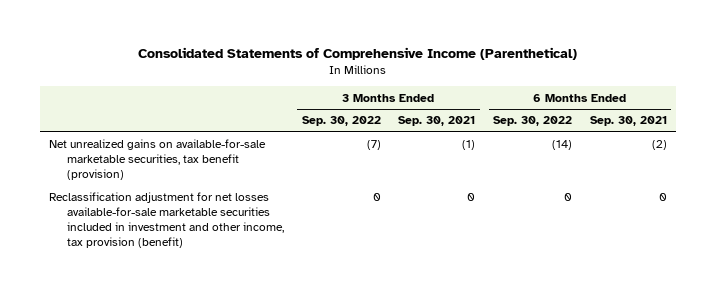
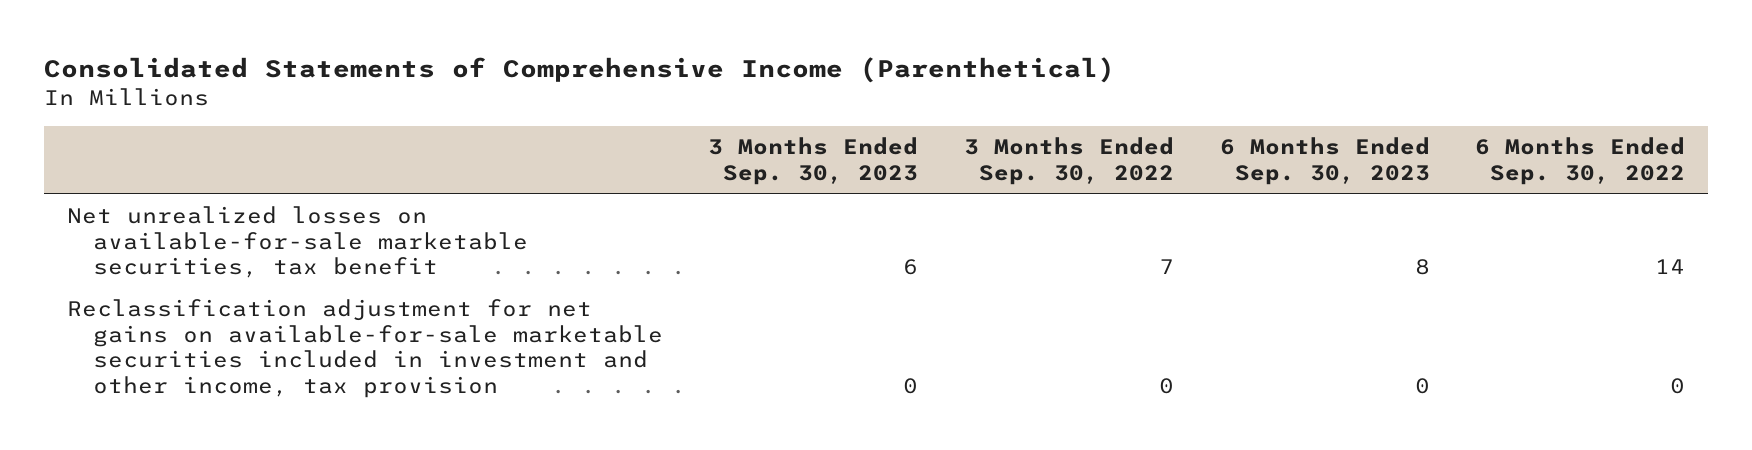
[398,116,476,127] Sep. 30, 2021 -> none
[589,116,667,127] Sep. 30, 2021 -> none
none -> [708,137,919,185] 3 Months Ended Sep. 30, 2023
none -> [1219,137,1430,185] 6 Months Ended Sep. 30, 2023
[48,139,266,181] Net unrealized gains on available-for-sale marketable securities, tax benefit (provision) -> [66,206,528,279] Net unrealized losses on available-for-sale marketable securities, tax benefit
[366,140,381,151] (7) -> [1159,259,1175,275] 7
[552,140,573,151] (14) -> [1655,259,1686,275] 14
[48,192,284,249] Reclassification adjustment for net losses available-for-sale marketable securities included in investment and other income, tax provision (benefit) -> [66,299,663,398] Reclassification adjustment for net gains on available-for-sale marketable securities included in investment and other income, tax provision

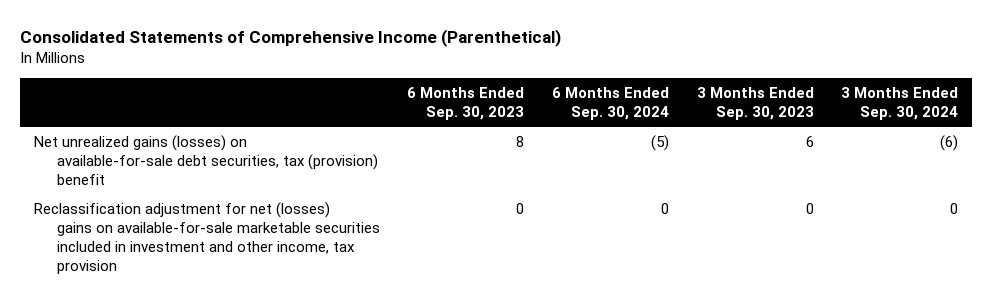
[964,137,1175,185] 3 Months Ended Sep. 30, 2022 -> none
[1475,137,1686,185] 6 Months Ended Sep. 30, 2022 -> none
none -> [551,87,669,120] 6 Months Ended Sep. 30, 2024
none -> [841,87,959,120] 3 Months Ended Sep. 30, 2024
[66,206,528,279] Net unrealized losses on available-for-sale marketable securities, tax benefit -> [33,134,378,185] Net unrealized gains (losses) on available-for-sale debt securities, tax (provision) benefit
[66,299,663,398] Reclassification adjustment for net gains on available-for-sale marketable securities included in investment and other income, tax provision -> [33,201,380,274] Reclassification adjustment for net (losses) gains on available-for-sale marketable securities included in investment and other income, tax provision

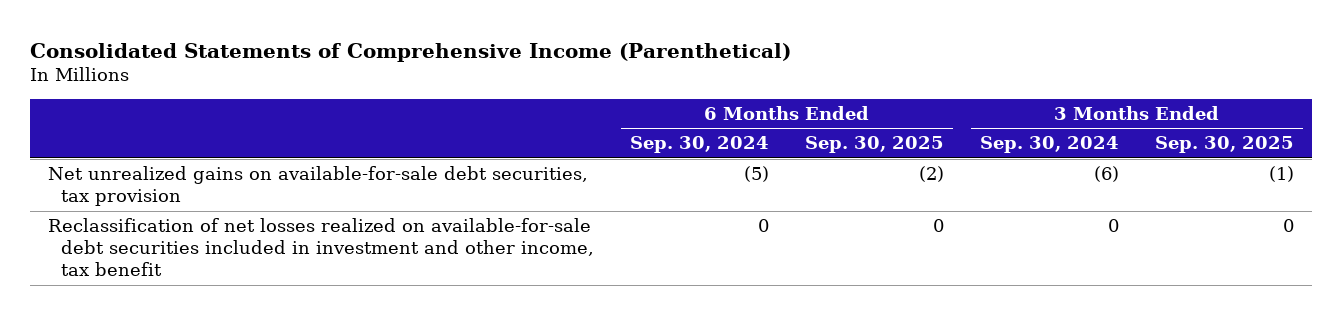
[407,87,525,120] 6 Months Ended Sep. 30, 2023 -> none
[696,87,814,120] 3 Months Ended Sep. 30, 2023 -> none
none -> [804,136,944,154] Sep. 30, 2025
none -> [1154,136,1294,154] Sep. 30, 2025
[33,134,378,185] Net unrealized gains (losses) on available-for-sale debt securities, tax (provision) benefit -> [48,166,589,207] Net unrealized gains on available-for-sale debt securities, tax provision
[33,201,380,274] Reclassification adjustment for net (losses) gains on available-for-sale marketable securities included in investment and other income, tax provision -> [48,218,594,277] Reclassification of net losses realized on available-for-sale debt securities included in investment and other income, tax benefit

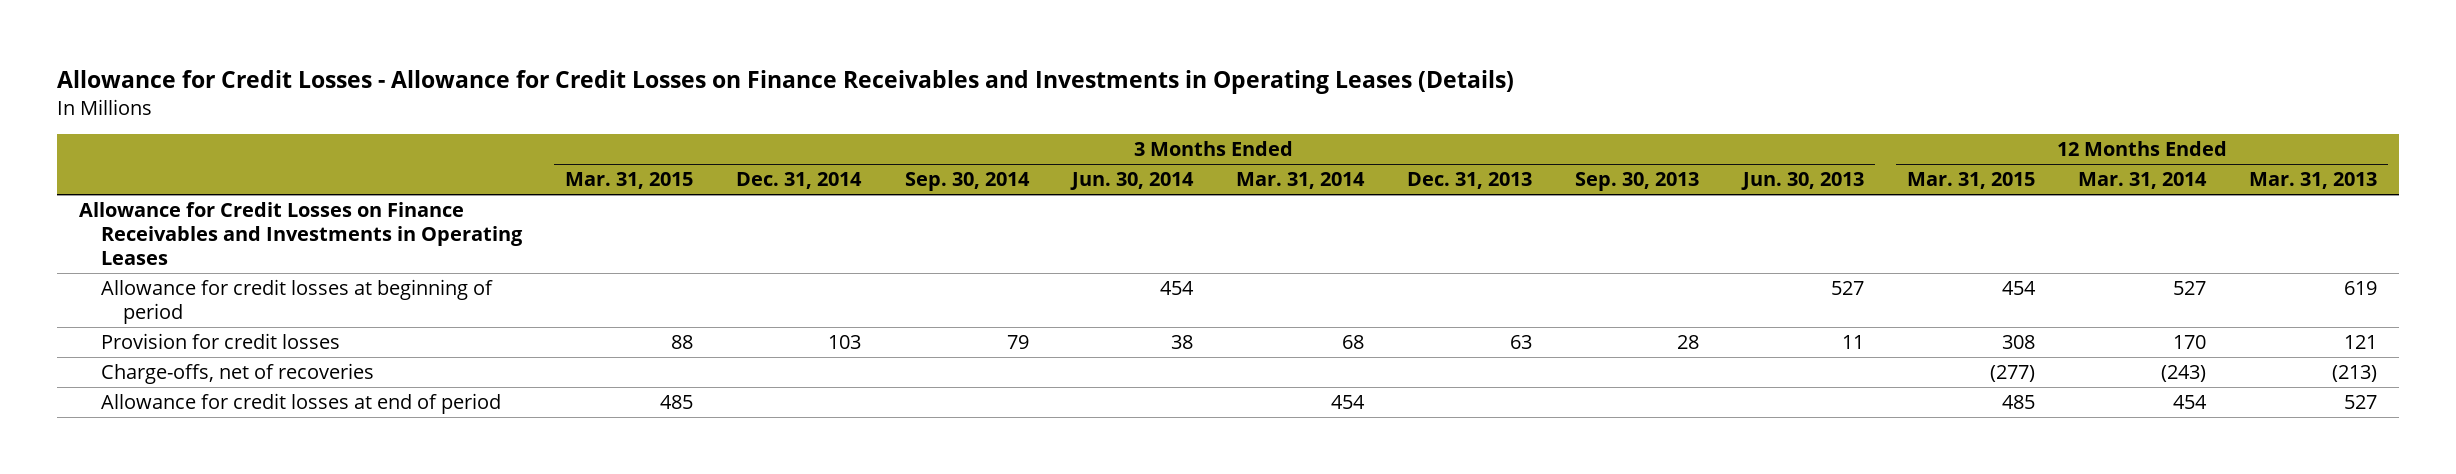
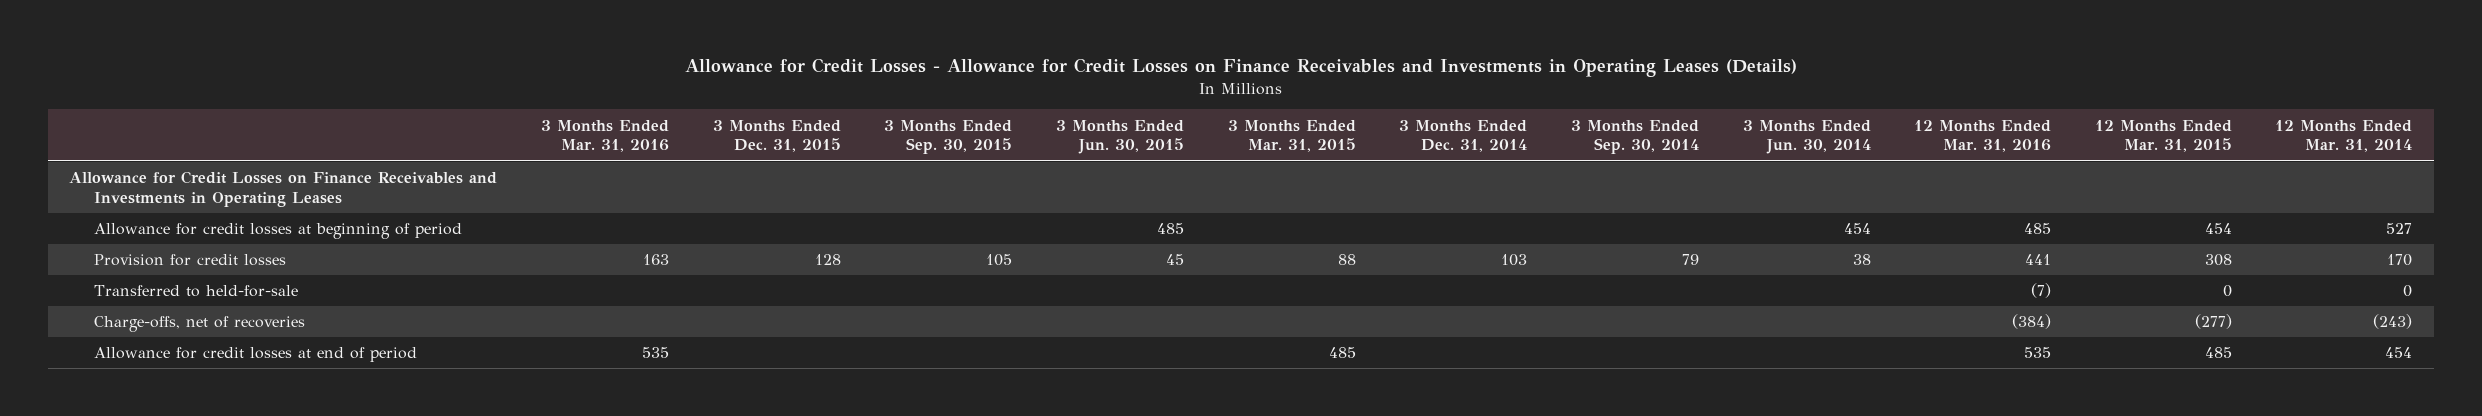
[1236,172,1366,190] Mar. 31, 2014 -> none
[1407,172,1533,190] Dec. 31, 2013 -> none
[1575,172,1700,192] Sep. 30, 2013 -> none
[1740,172,1864,191] Jun. 30, 2013 -> none
[2249,172,2378,190] Mar. 31, 2013 -> none
none -> [541,119,670,153] 3 Months Ended Mar. 31, 2016
none -> [712,119,841,153] 3 Months Ended Dec. 31, 2015
none -> [884,119,1013,155] 3 Months Ended Sep. 30, 2015
none -> [1056,119,1185,155] 3 Months Ended Jun. 30, 2015
none -> [1914,119,2052,153] 12 Months Ended Mar. 31, 2016
none -> [93,285,298,298] Transferred to held-for-sale

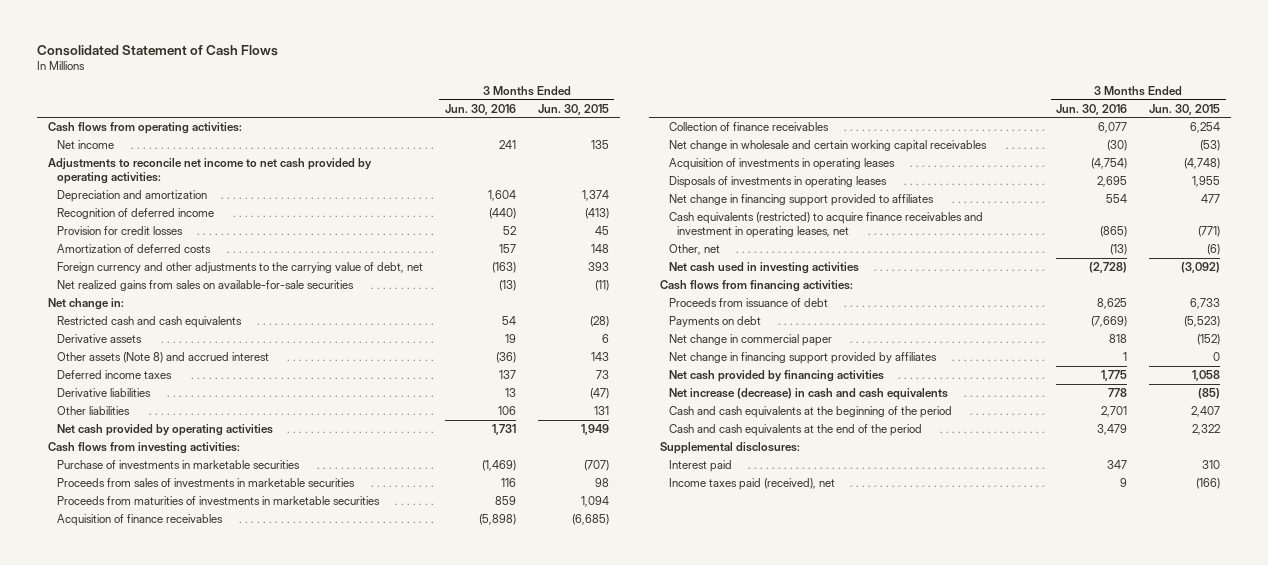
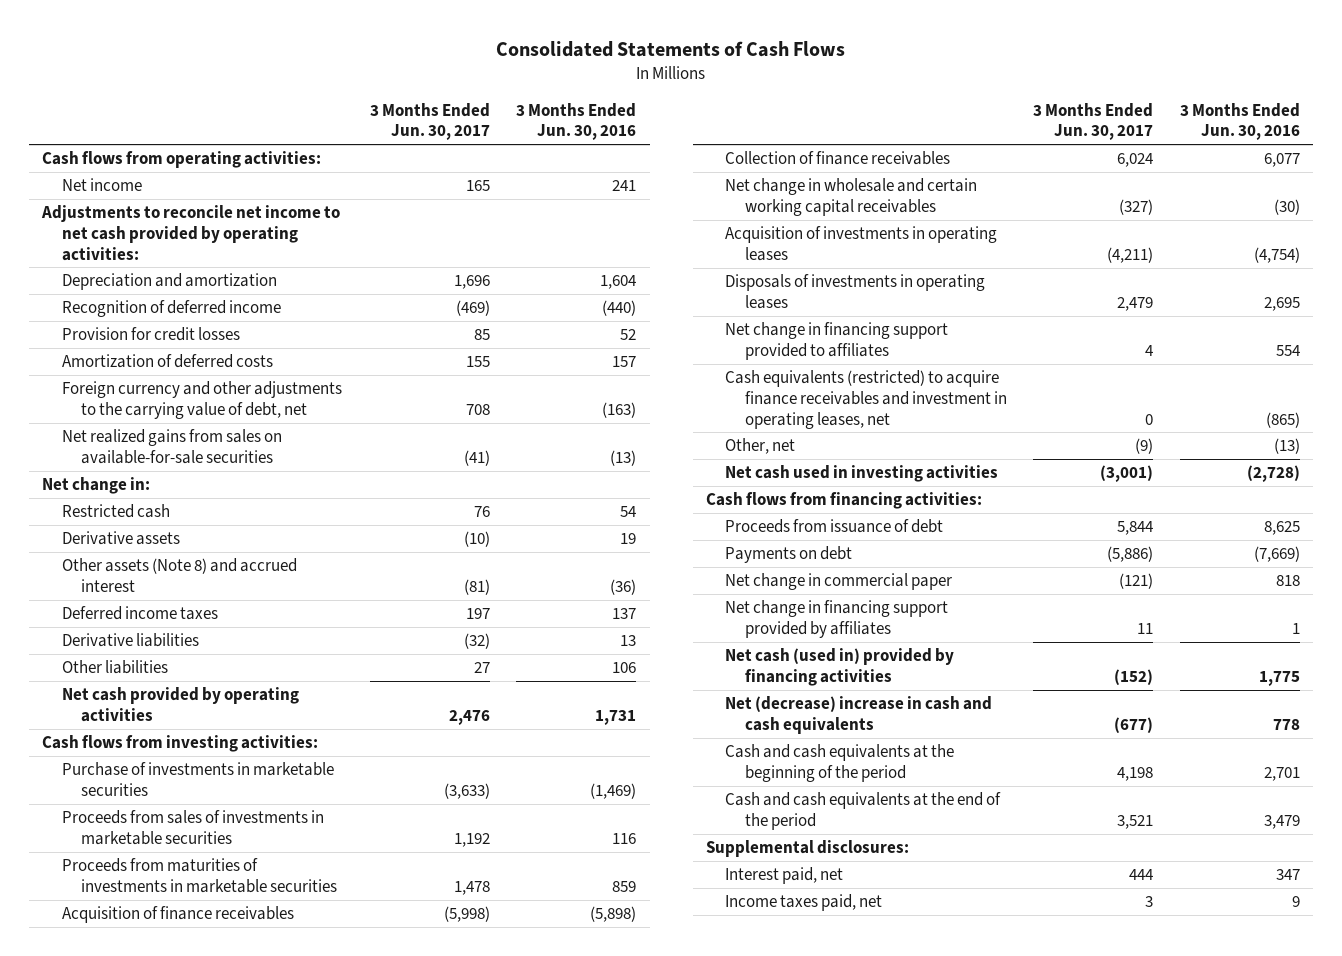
[36,44,278,56] Consolidated Statement of Cash Flows -> [496,40,846,57] Consolidated Statements of Cash Flows
[537,103,609,115] Jun. 30, 2015 -> none
none -> [369,102,490,141] 3 Months Ended Jun. 30, 2017
[56,316,242,329] Restricted cash and cash equivalents -> [61,504,170,519] Restricted cash
[668,370,884,383] Net cash provided by financing activities -> [725,648,955,686] Net cash (used in) provided by financing activities
[668,388,948,401] Net increase (decrease) in cash and cash equivalents -> [725,696,993,734] Net (decrease) increase in cash and cash equivalents
[668,460,732,473] Interest paid -> [725,867,844,885] Interest paid, net
[668,478,835,491] Income taxes paid (received), net -> [725,894,883,912] Income taxes paid, net

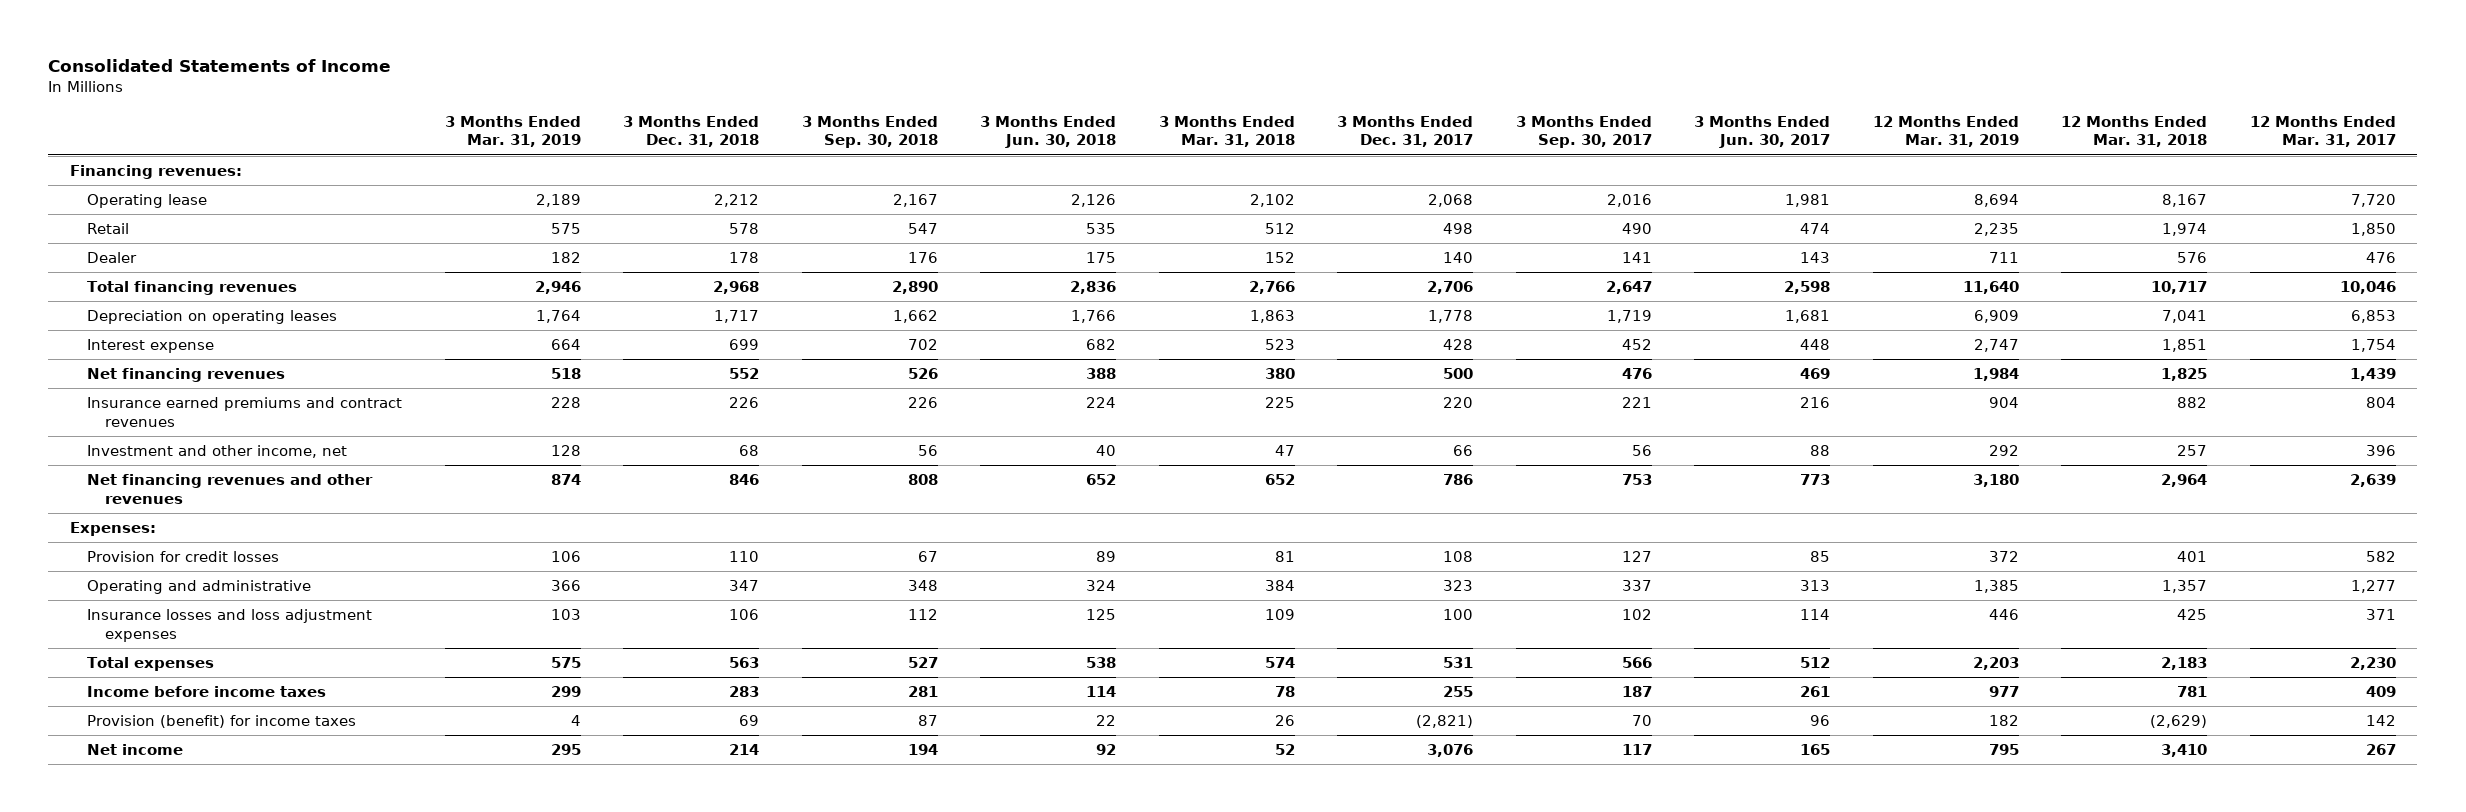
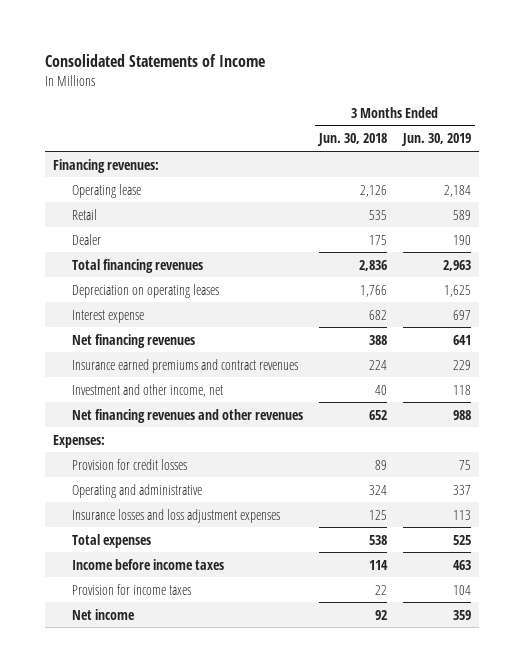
[444,115,581,148] 3 Months Ended Mar. 31, 2019 -> none
[623,115,760,148] 3 Months Ended Dec. 31, 2018 -> none
[801,115,938,149] 3 Months Ended Sep. 30, 2018 -> none
[1158,115,1295,148] 3 Months Ended Mar. 31, 2018 -> none
[1337,115,1474,148] 3 Months Ended Dec. 31, 2017 -> none
[1515,115,1652,149] 3 Months Ended Sep. 30, 2017 -> none
[1694,115,1831,149] 3 Months Ended Jun. 30, 2017 -> none
[1872,115,2019,148] 12 Months Ended Mar. 31, 2019 -> none
[2061,115,2208,148] 12 Months Ended Mar. 31, 2018 -> none
[2249,115,2396,148] 12 Months Ended Mar. 31, 2017 -> none
none -> [400,133,471,147] Jun. 30, 2019
[87,715,357,729] Provision (benefit) for income taxes -> [71,583,191,595] Provision for income taxes

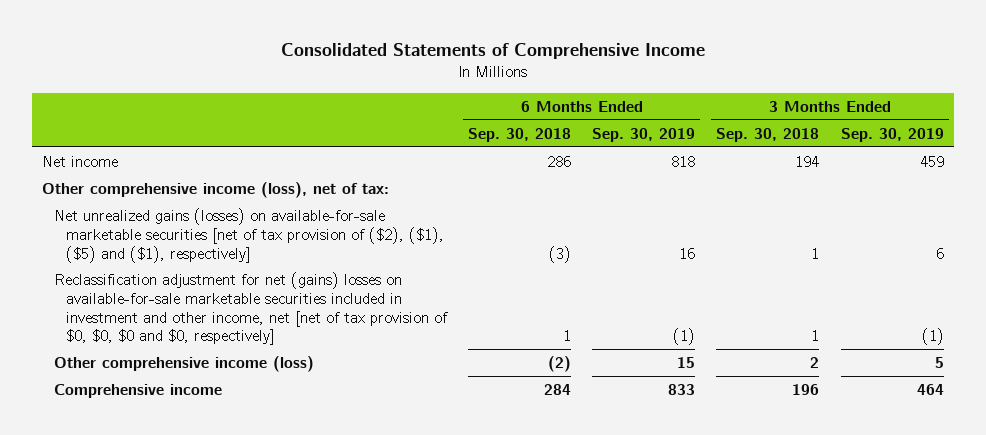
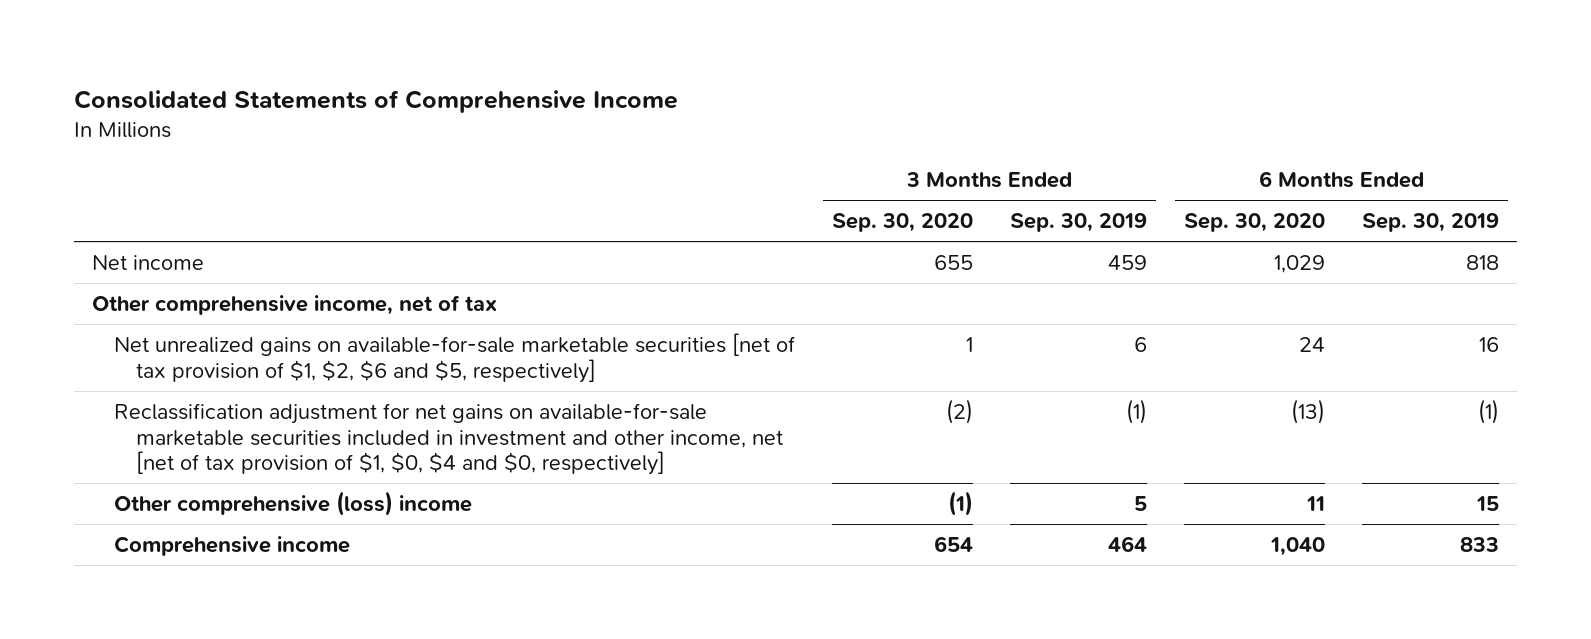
[467,127,571,142] Sep. 30, 2018 -> none
[716,127,820,142] Sep. 30, 2018 -> none
none -> [832,213,974,233] Sep. 30, 2020
none -> [1184,213,1326,233] Sep. 30, 2020
[42,181,390,198] Other comprehensive income (loss), net of tax: -> [92,294,498,315] Other comprehensive income, net of tax
[53,207,444,263] Net unrealized gains (losses) on available-for-sale marketable securities [net of tax provision of ($2), ($1), ($5) and ($1), respectively] -> [114,332,796,383] Net unrealized gains on available-for-sale marketable securities [net of tax provision of $1, $2, $6 and $5, respectively]
[53,271,448,346] Reclassification adjustment for net (gains) losses on available-for-sale marketable securities included in investment and other income, net [net of tax provision of $0, $0, $0 and $0, respectively] -> [114,402,784,476] Reclassification adjustment for net gains on available-for-sale marketable securities included in investment and other income, net [net of tax provision of $1, $0, $4 and $0, respectively]
[53,355,314,372] Other comprehensive income (loss) -> [114,490,473,516] Other comprehensive (loss) income

